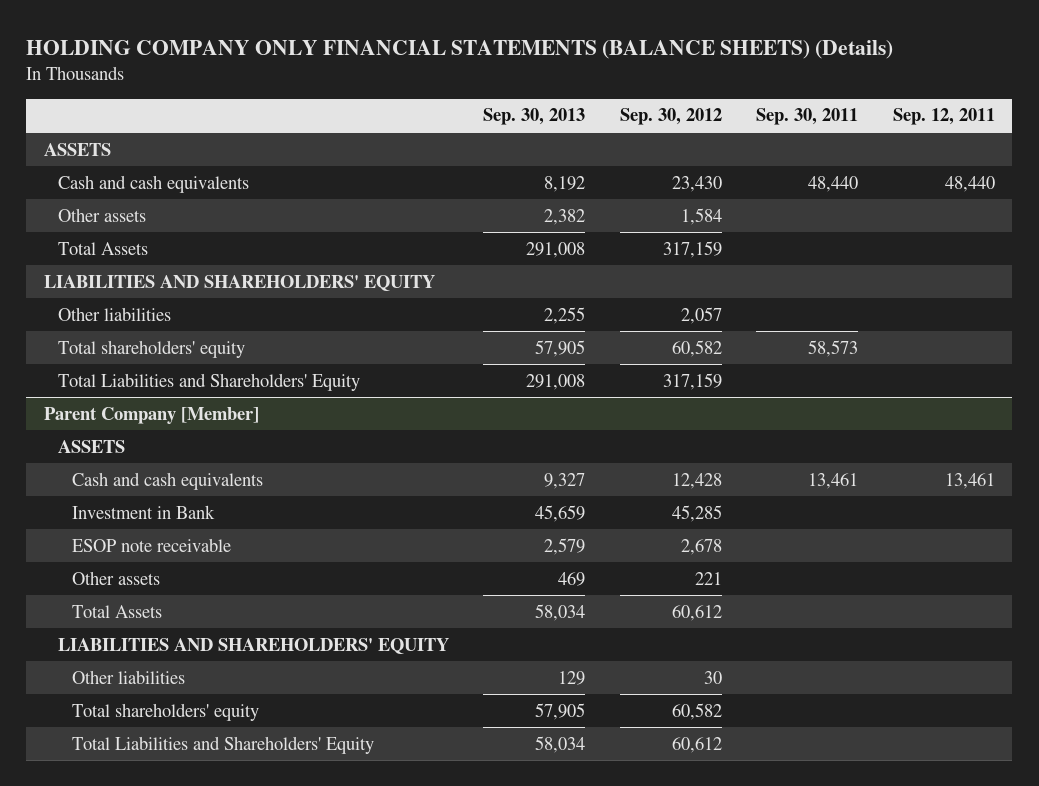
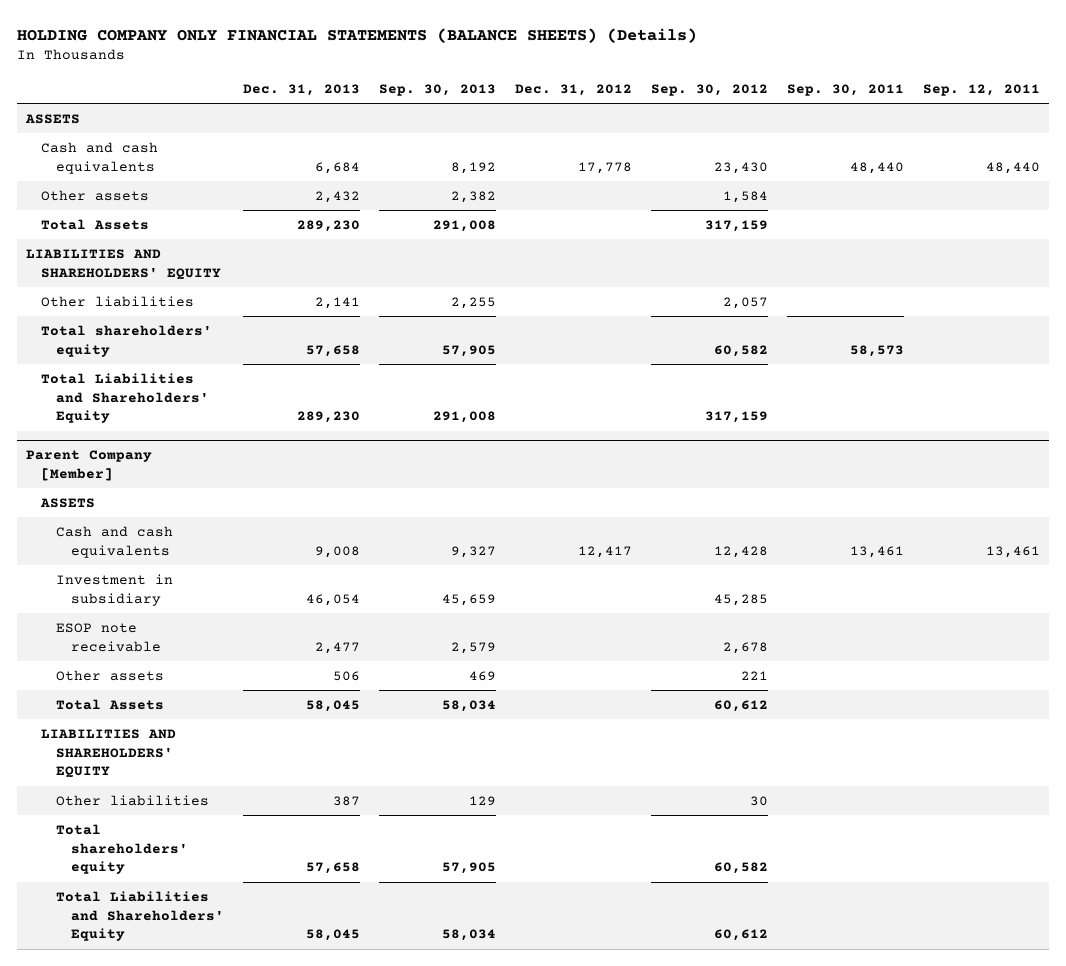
none -> [243,83,361,96] Dec. 31, 2013
none -> [515,83,633,96] Dec. 31, 2012
[71,504,215,519] Investment in Bank -> [56,573,174,606] Investment in subsidiary

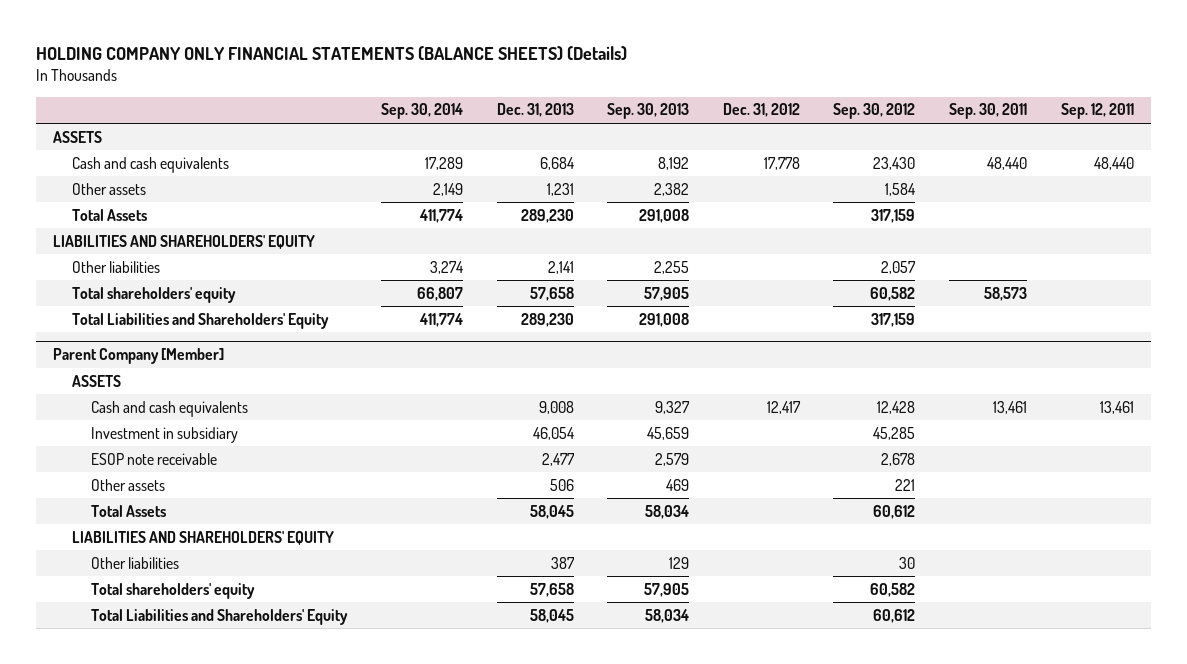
none -> [380,103,463,120] Sep. 30, 2014
[315,190,361,203] 2,432 -> [546,182,574,196] 1,231

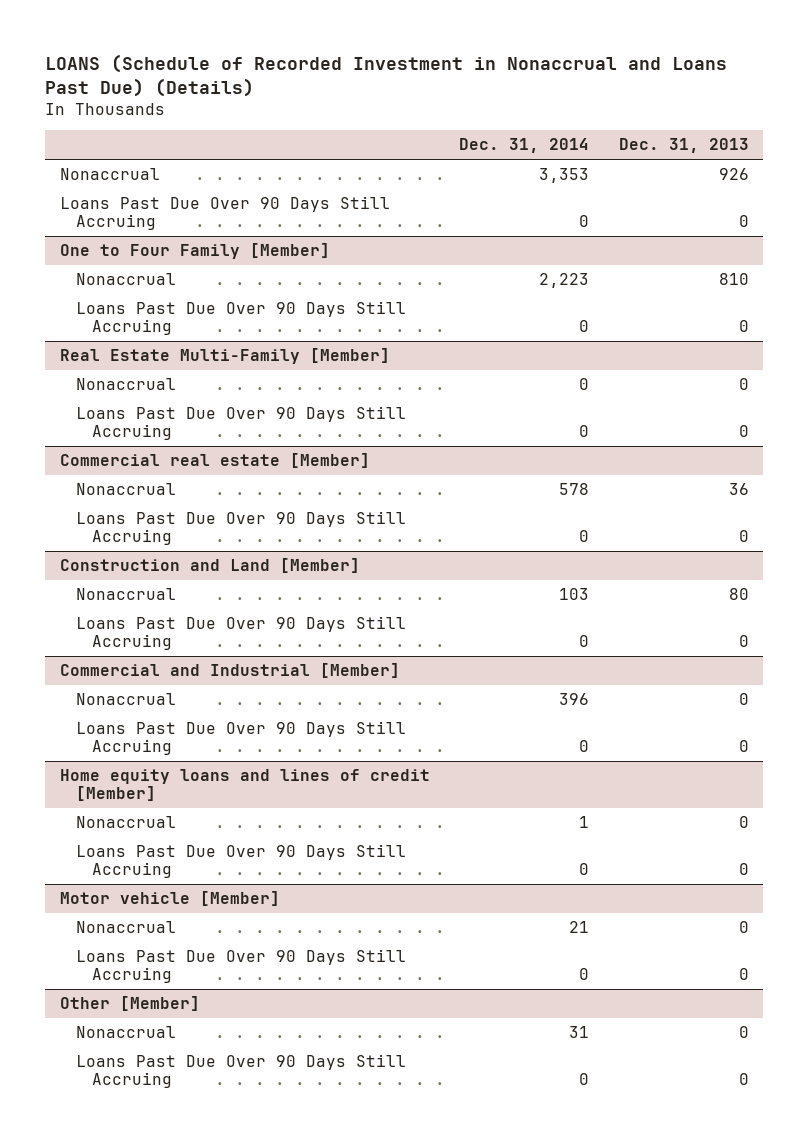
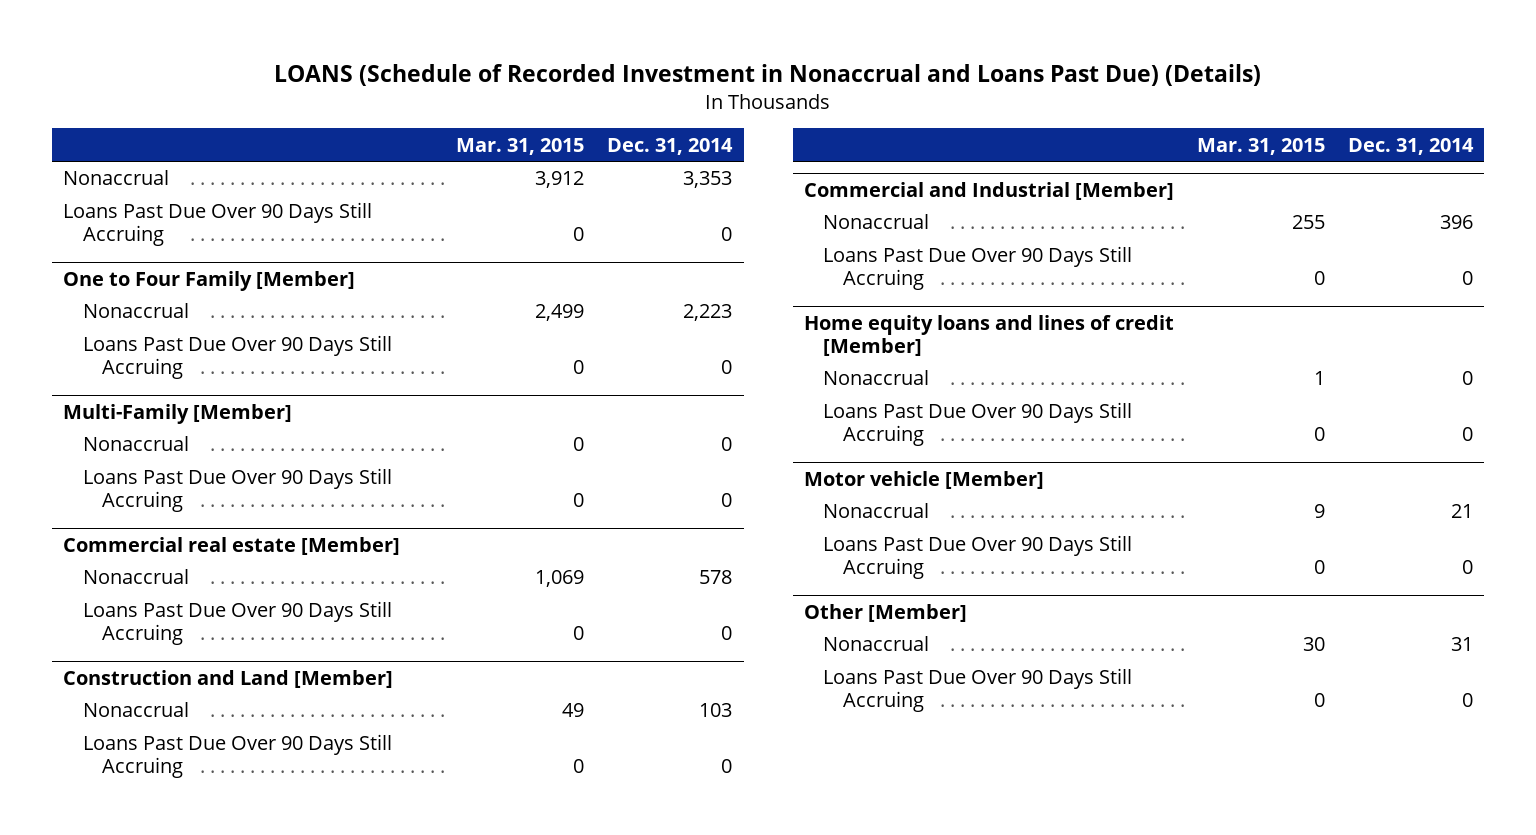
[618,138,749,154] Dec. 31, 2013 -> none
none -> [456,137,585,155] Mar. 31, 2015
[60,348,391,365] Real Estate Multi-Family [Member] -> [63,403,293,424] Multi-Family [Member]
[579,816,590,829] 1 -> [1461,371,1473,386] 0

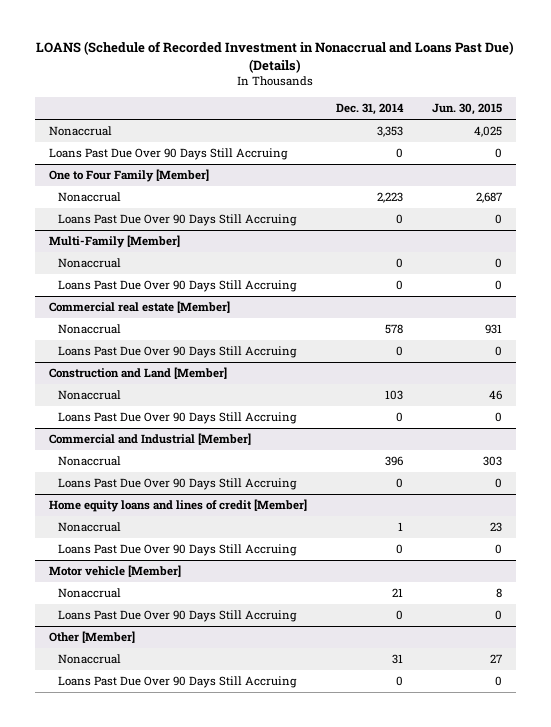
[456,137,585,155] Mar. 31, 2015 -> none
none -> [431,103,502,116] Jun. 30, 2015
[1461,371,1473,386] 0 -> [397,522,403,532] 1

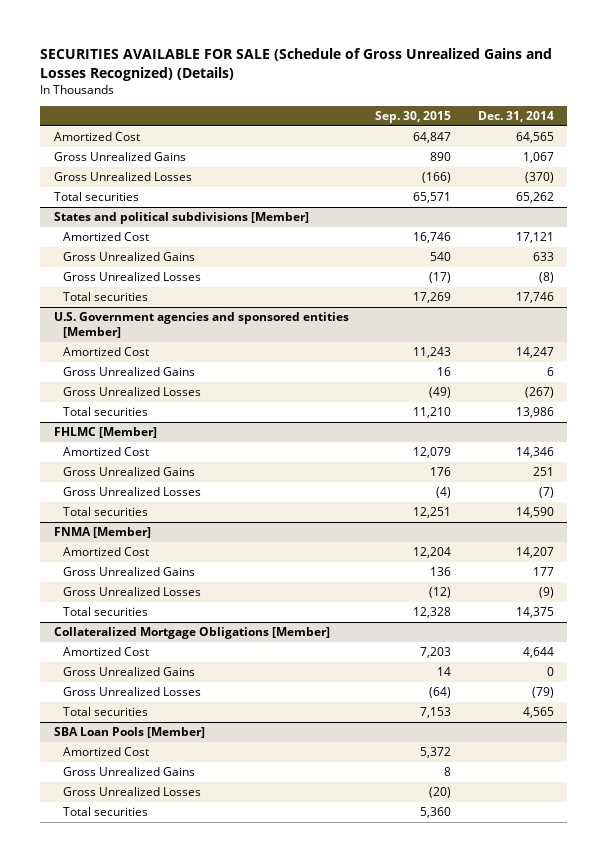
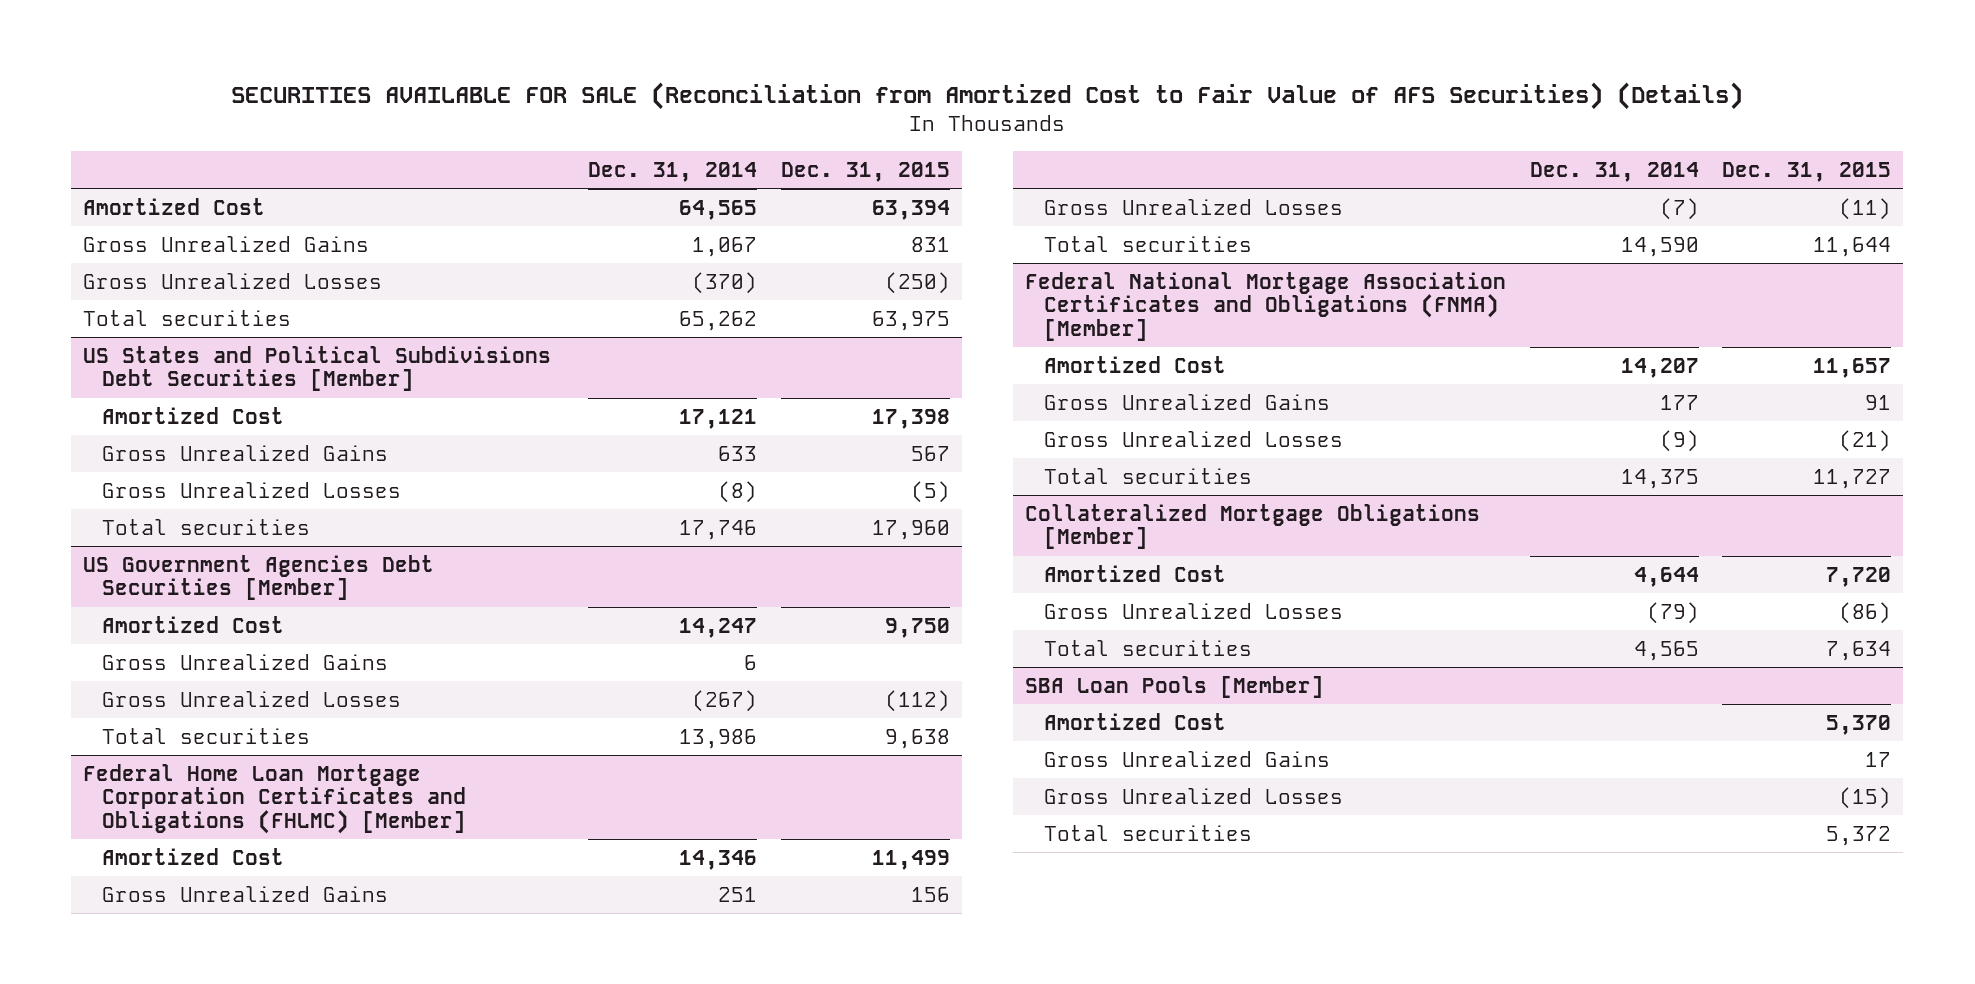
[40,48,553,81] SECURITIES AVAILABLE FOR SALE (Schedule of Gross Unrealized Gains and Losses Recognized) (Details) -> [231,82,1744,111] SECURITIES AVAILABLE FOR SALE (Reconciliation from Amortized Cost to Fair Value of AFS Securities) (Details)
[375,111,452,124] Sep. 30, 2015 -> none
none -> [780,162,950,183] Dec. 31, 2015
[53,212,309,225] States and political subdivisions [Member] -> [83,345,552,392] US States and Political Subdivisions Debt Securities [Member]
[53,312,349,339] U.S. Government agencies and sponsored entities [Member] -> [83,554,435,601] US Government Agencies Debt Securities [Member]
[53,427,157,439] FHLMC [Member] -> [83,763,467,835] Federal Home Loan Mortgage Corporation Certificates and Obligations (FHLMC) [Member]
[53,527,151,539] FNMA [Member] -> [1024,271,1506,342] Federal National Mortgage Association Certificates and Obligations (FNMA) [Member]
[62,667,195,677] Gross Unrealized Gains -> none

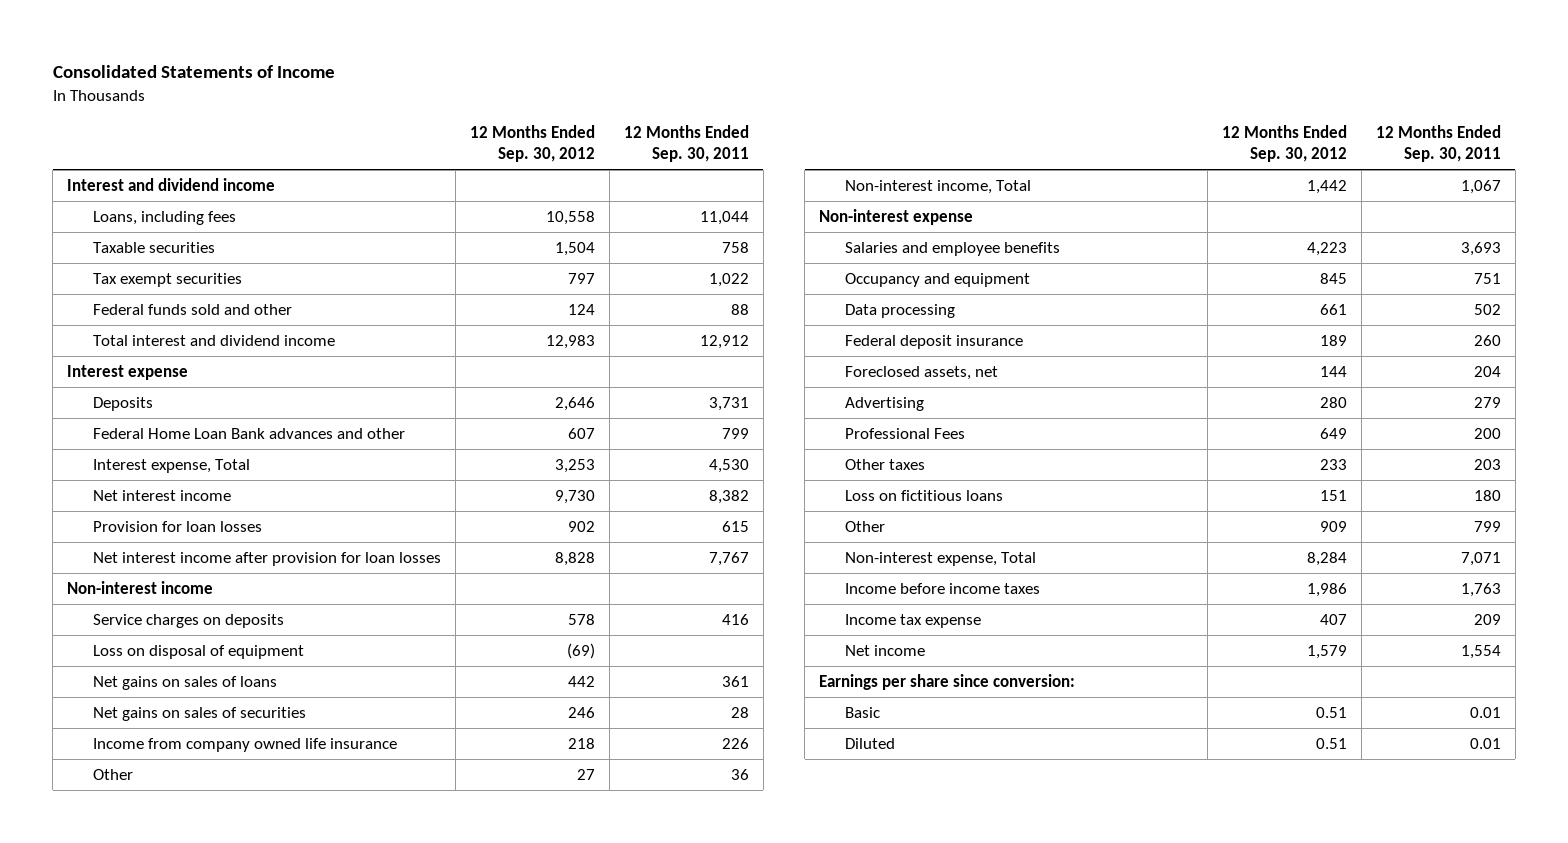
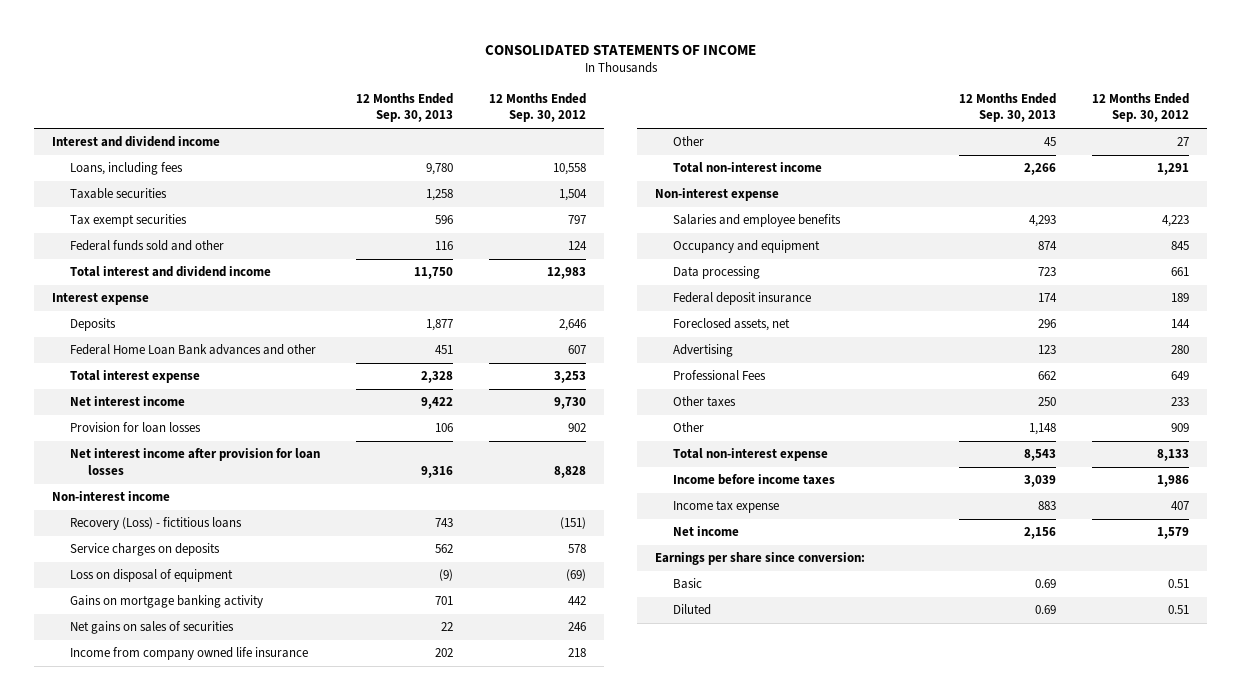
[52,65,335,79] Consolidated Statements of Income -> [484,44,756,55] CONSOLIDATED STATEMENTS OF INCOME
[623,125,749,163] 12 Months Ended Sep. 30, 2011 -> none
none -> [356,92,454,123] 12 Months Ended Sep. 30, 2013
[92,458,250,473] Interest expense, Total -> [70,370,201,384] Total interest expense
none -> [70,517,243,531] Recovery (Loss) - fictitious loans
[92,675,277,690] Net gains on sales of loans -> [70,595,264,609] Gains on mortgage banking activity
[844,179,1031,194] Non-interest income, Total -> [672,162,822,174] Total non-interest income
[1306,179,1347,194] 1,442 -> [1157,163,1190,176] 1,291
[844,489,1003,501] Loss on fictitious loans -> none
[844,551,1036,566] Non-interest expense, Total -> [672,448,828,462] Total non-interest expense
[1306,551,1347,566] 8,284 -> [1157,449,1190,462] 8,133

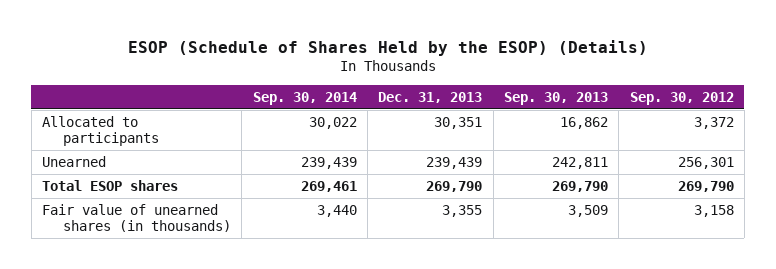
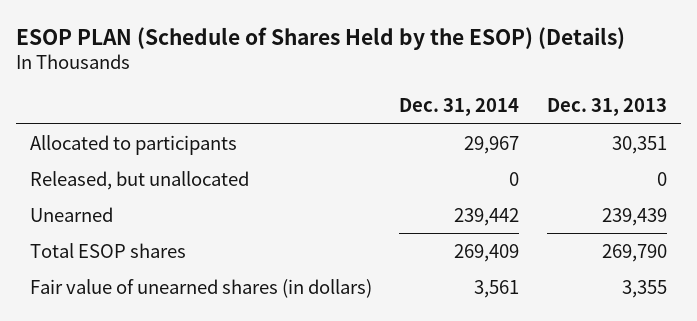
[127,39,648,56] ESOP (Schedule of Shares Held by the ESOP) (Details) -> [16,26,626,50] ESOP PLAN (Schedule of Shares Held by the ESOP) (Details)
[252,92,357,106] Sep. 30, 2014 -> none
[504,92,609,106] Sep. 30, 2013 -> none
[629,92,734,106] Sep. 30, 2012 -> none
none -> [399,98,520,117] Dec. 31, 2014
none -> [29,170,249,190] Released, but unallocated
[42,203,232,233] Fair value of unearned shares (in thousands) -> [29,278,372,298] Fair value of unearned shares (in dollars)

